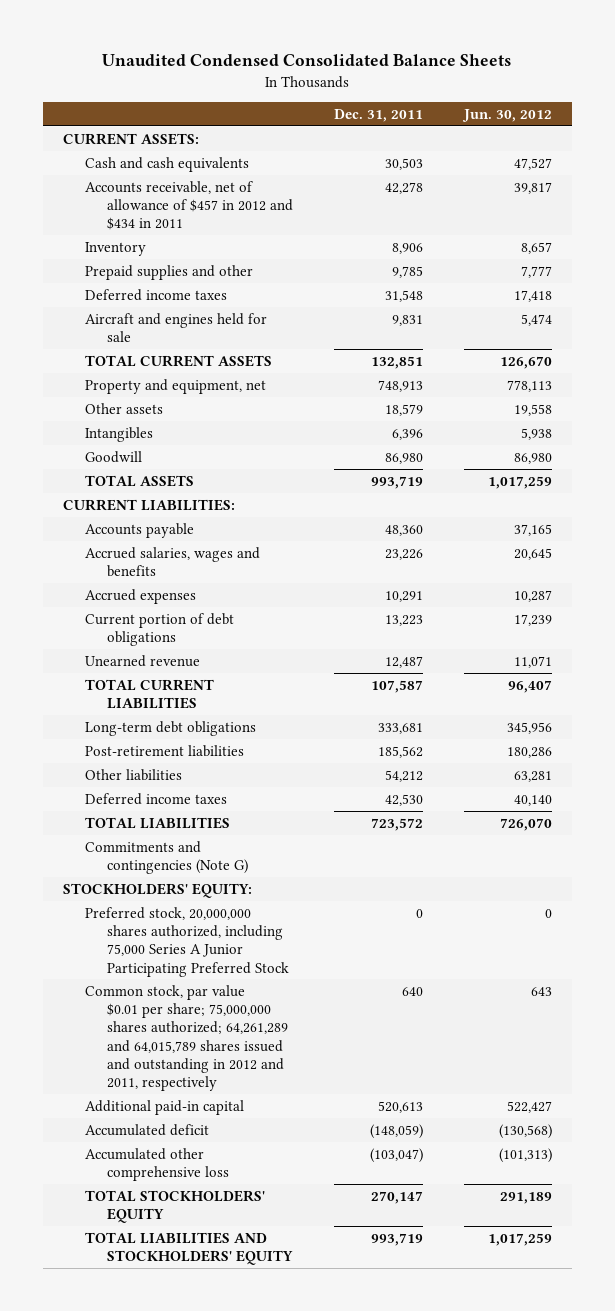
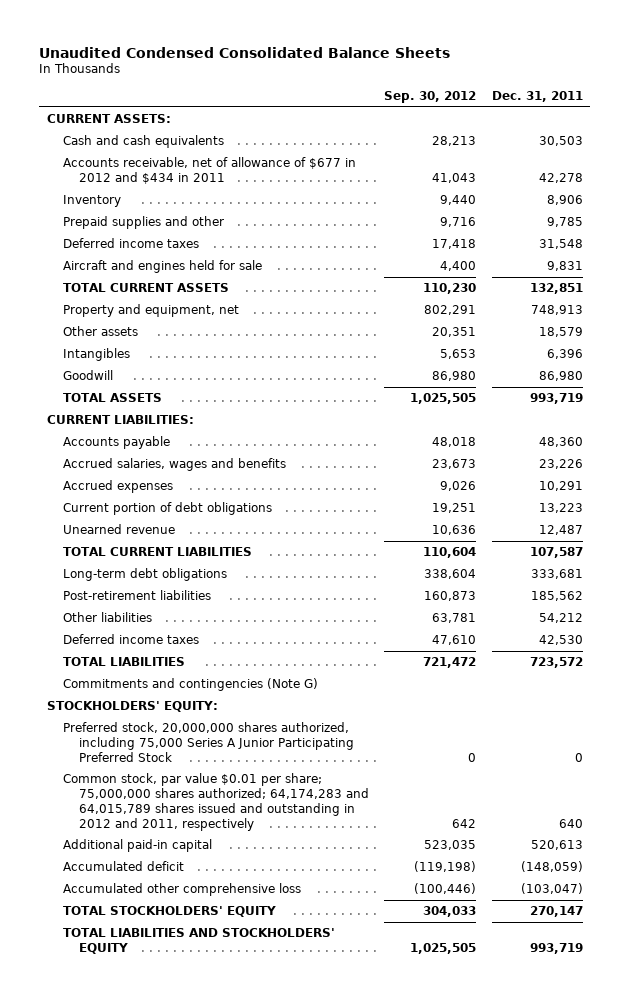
[461,108,552,122] Jun. 30, 2012 -> none
none -> [384,91,477,104] Sep. 30, 2012
[84,180,293,231] Accounts receivable, net of allowance of $457 in 2012 and $434 in 2011 -> [62,157,356,184] Accounts receivable, net of allowance of $677 in 2012 and $434 in 2011
[84,984,288,1092] Common stock, par value $0.01 per share; 75,000,000 shares authorized; 64,261,289 and 64,015,789 shares issued and outstanding in 2012 and 2011, respectively -> [62,773,369,831] Common stock, par value $0.01 per share; 75,000,000 shares authorized; 64,174,283 and 64,015,789 shares issued and outstanding in 2012 and 2011, respectively

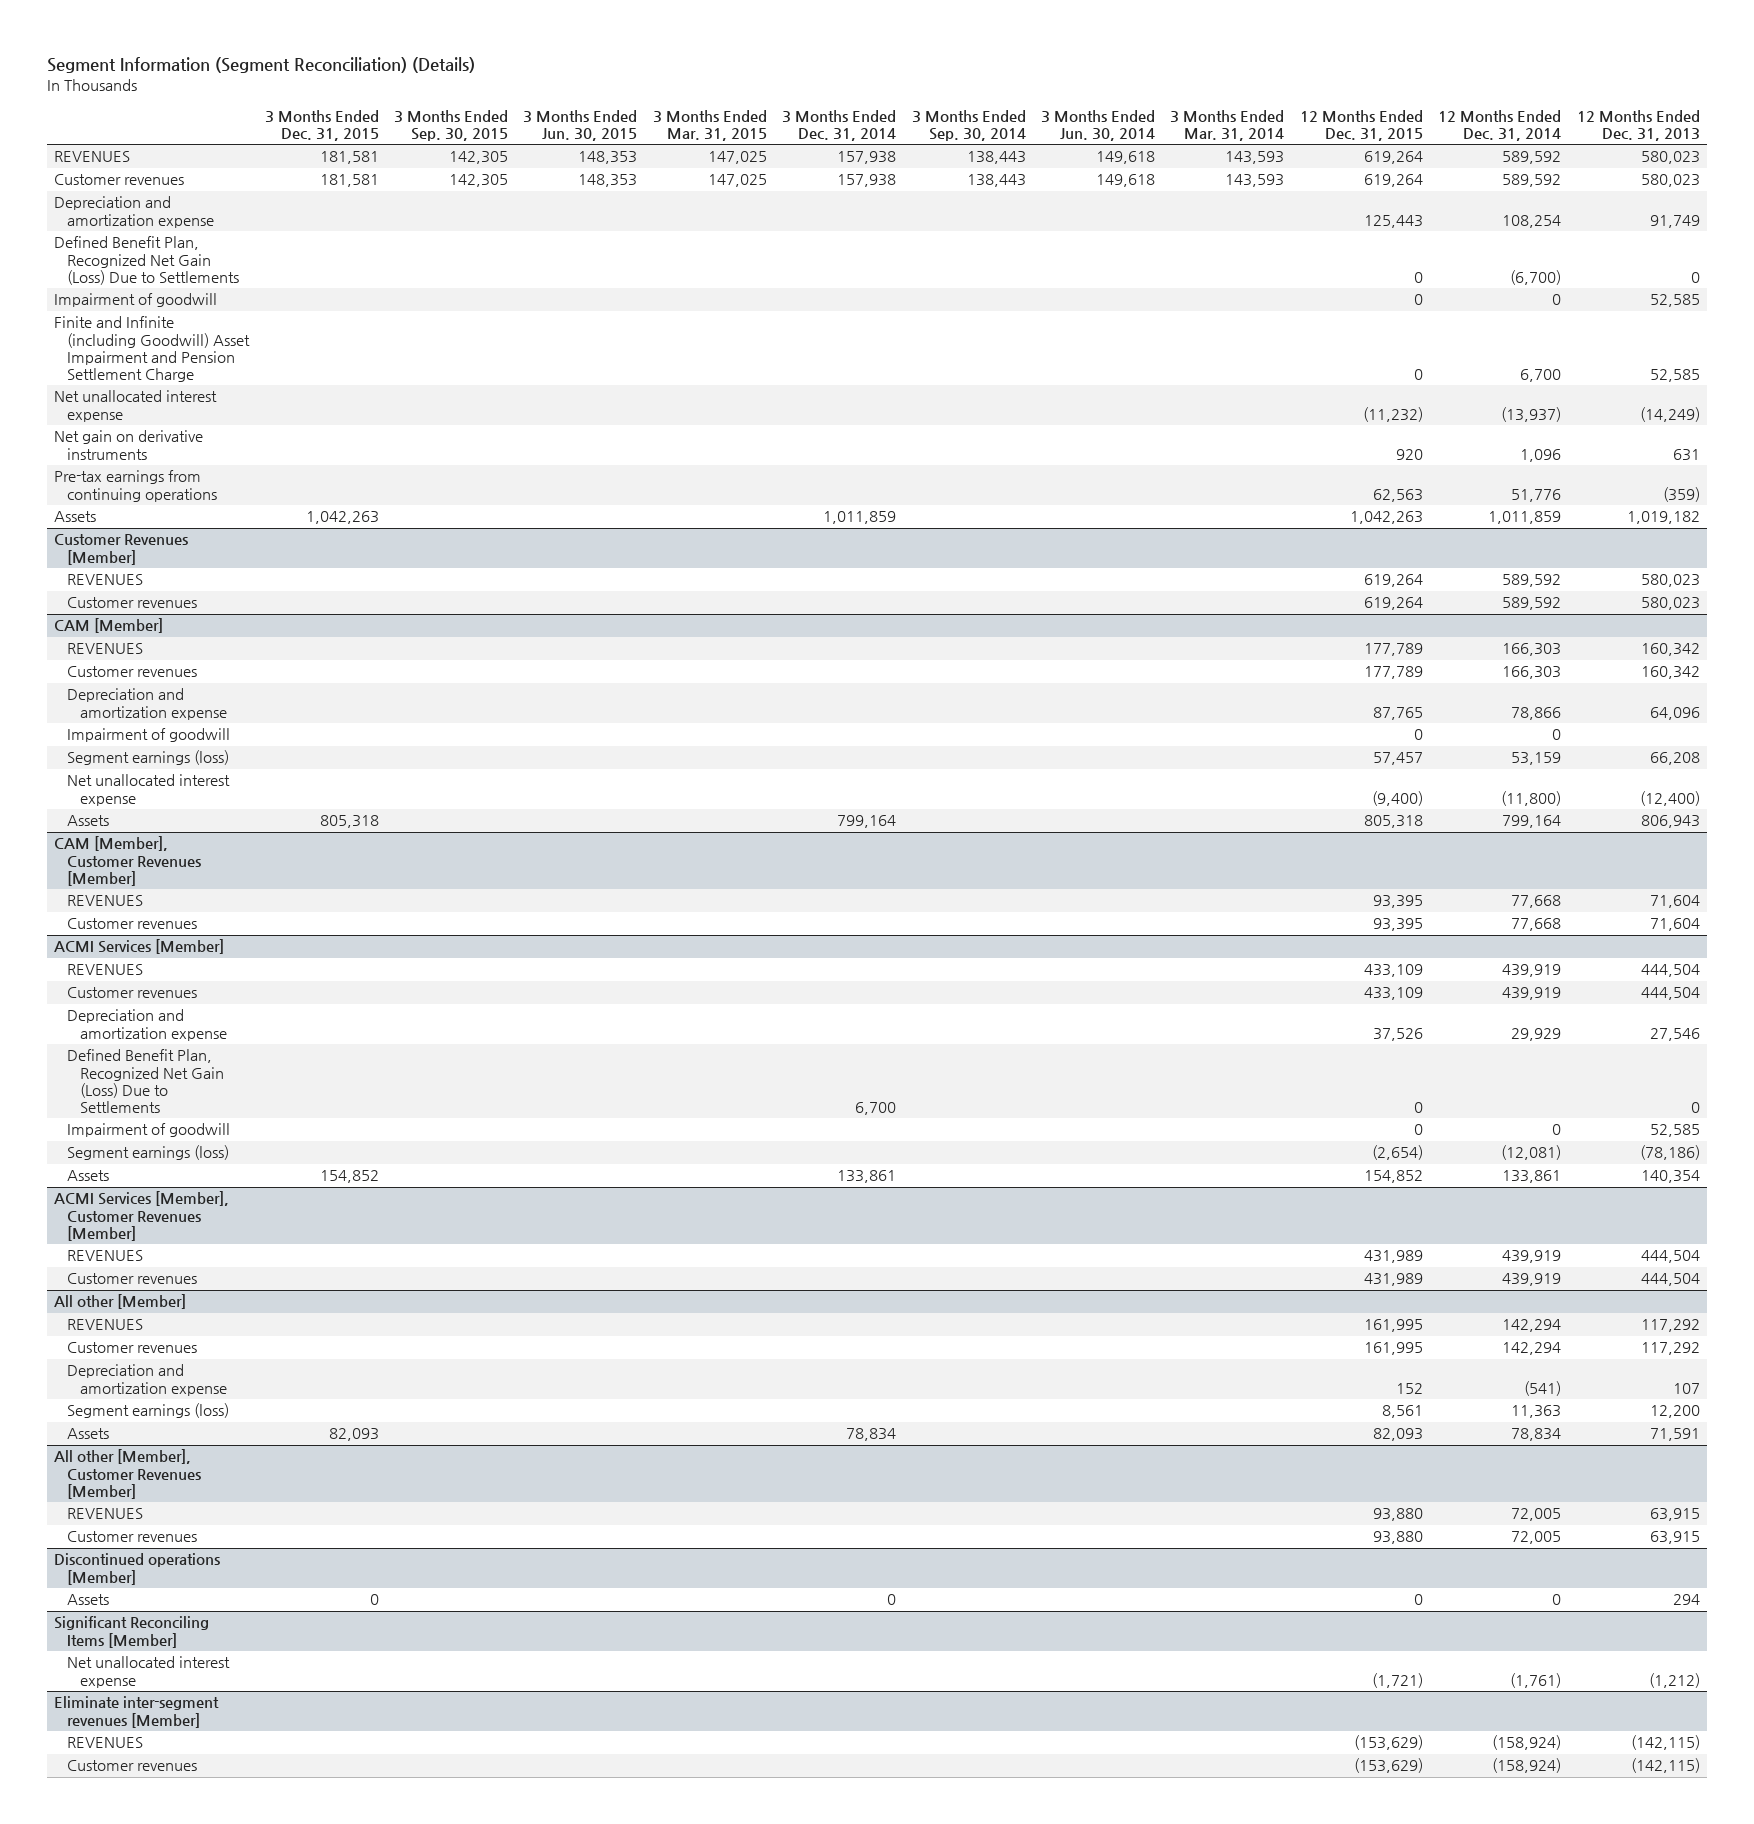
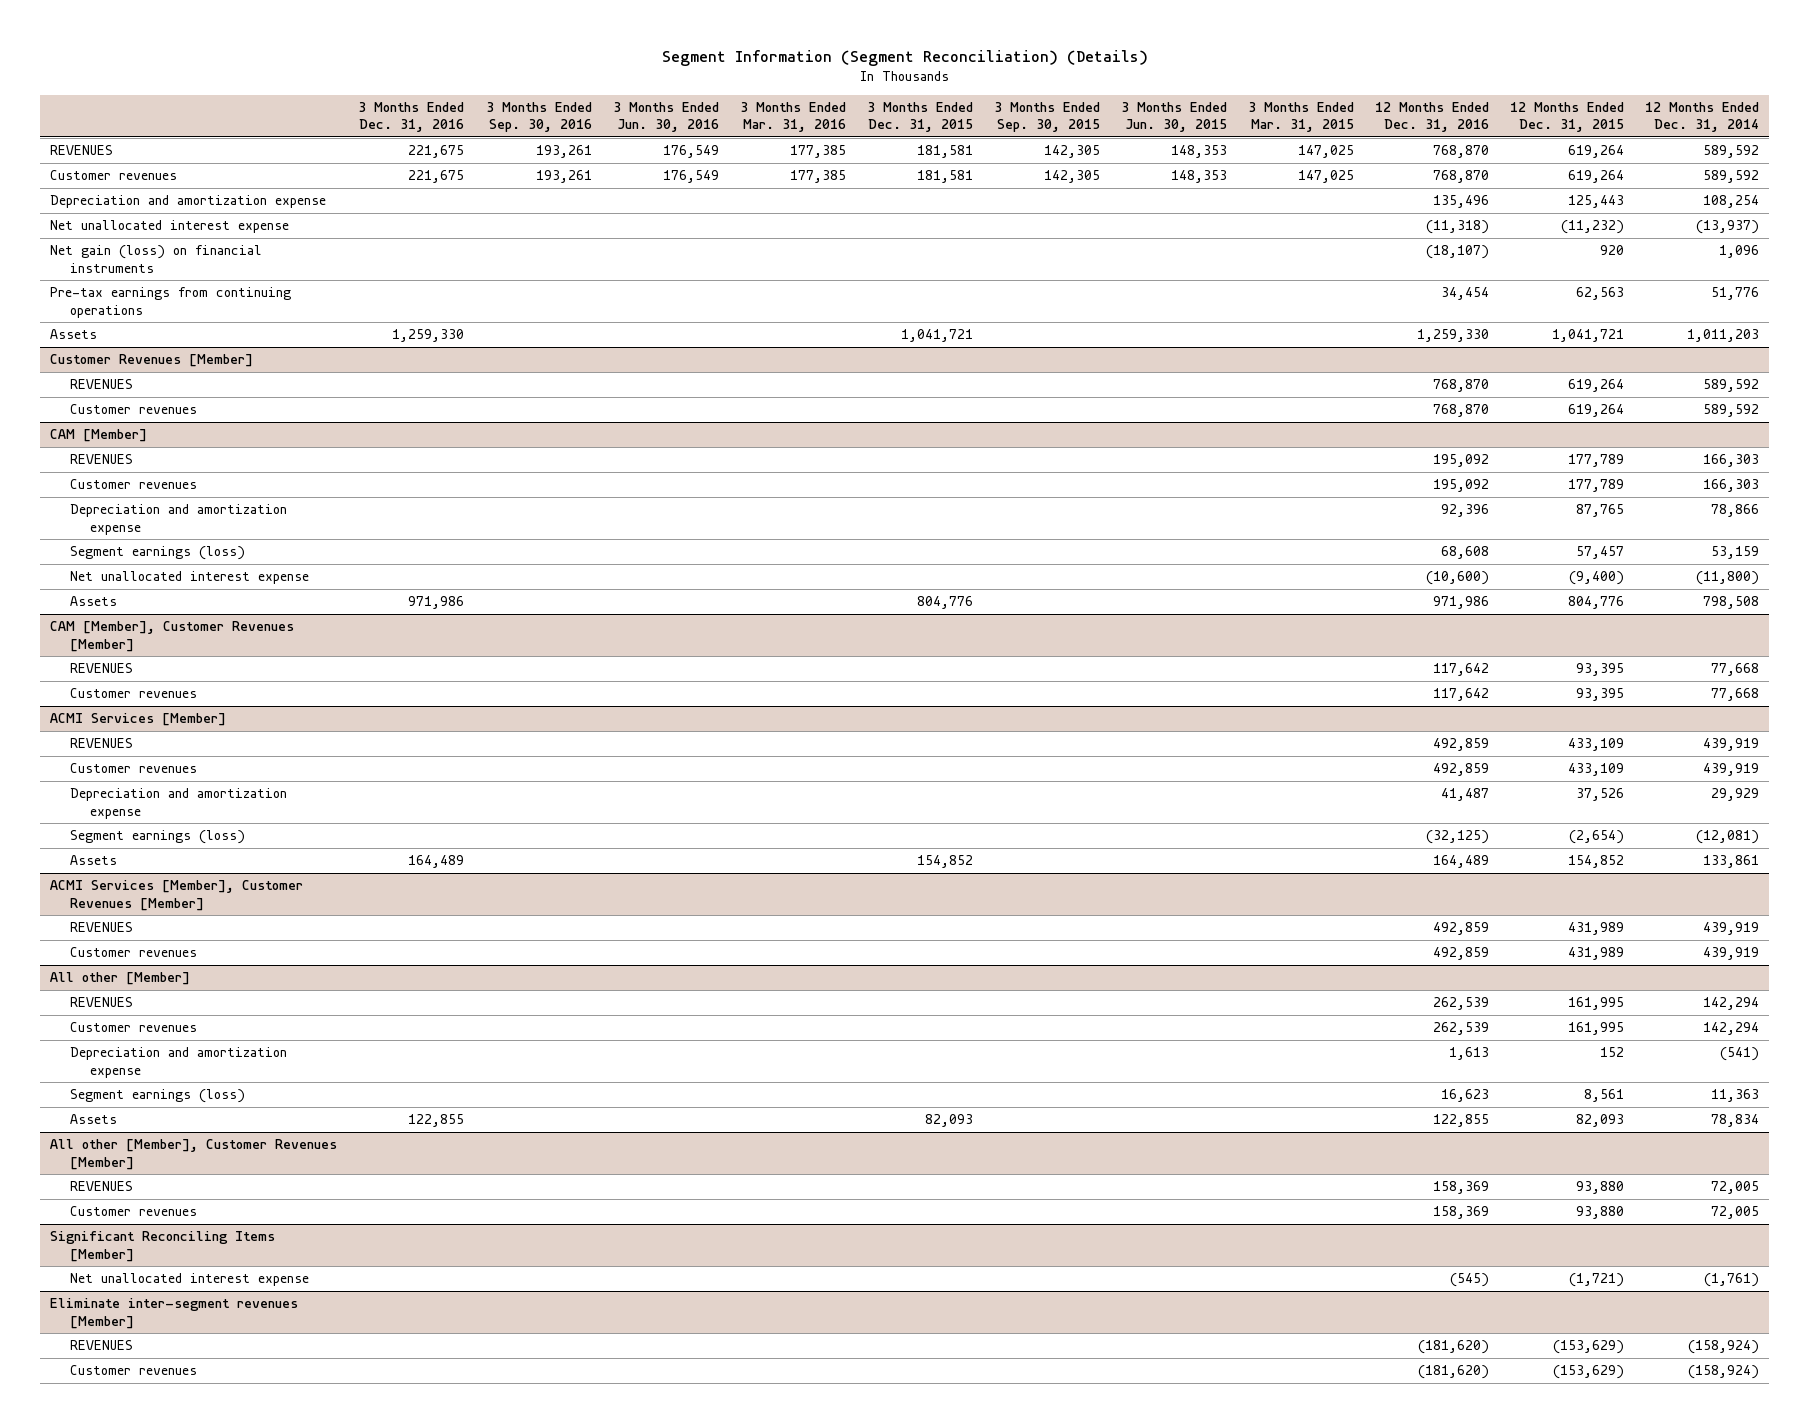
[782,109,897,142] 3 Months Ended Dec. 31, 2014 -> none
[911,109,1026,142] 3 Months Ended Sep. 30, 2014 -> none
[1040,109,1155,142] 3 Months Ended Jun. 30, 2014 -> none
[1170,109,1285,142] 3 Months Ended Mar. 31, 2014 -> none
[1576,109,1700,142] 12 Months Ended Dec. 31, 2013 -> none
none -> [358,101,465,133] 3 Months Ended Dec. 31, 2016
none -> [485,101,592,133] 3 Months Ended Sep. 30, 2016
none -> [612,101,719,133] 3 Months Ended Jun. 30, 2016
none -> [739,101,846,133] 3 Months Ended Mar. 31, 2016
none -> [1374,101,1489,133] 12 Months Ended Dec. 31, 2016
[54,236,240,285] Defined Benefit Plan, Recognized Net Gain (Loss) Due to Settlements -> none
[54,293,218,308] Impairment of goodwill -> none
[54,316,251,382] Finite and Infinite (including Goodwill) Asset Impairment and Pension Settlement Charge -> none
[54,430,204,460] Net gain on derivative instruments -> [50,245,263,273] Net gain (loss) on financial instruments
[305,511,379,525] 1,042,263 -> [900,329,973,343] 1,041,721
[1349,511,1423,525] 1,042,263 -> [1551,329,1624,343] 1,041,721
[1488,511,1562,525] 1,011,859 -> [1686,329,1759,343] 1,011,203
[67,728,231,743] Impairment of goodwill -> none
[319,815,379,829] 805,318 -> [916,596,973,610] 804,776
[1363,815,1423,829] 805,318 -> [1567,596,1624,610] 804,776
[1502,815,1562,829] 799,164 -> [1702,596,1759,610] 798,508
[67,1049,224,1113] Defined Benefit Plan, Recognized Net Gain (Loss) Due to Settlements -> none
[67,1123,231,1138] Impairment of goodwill -> none
[54,1553,221,1585] Discontinued operations [Member] -> none
[67,1594,110,1606] Assets -> none

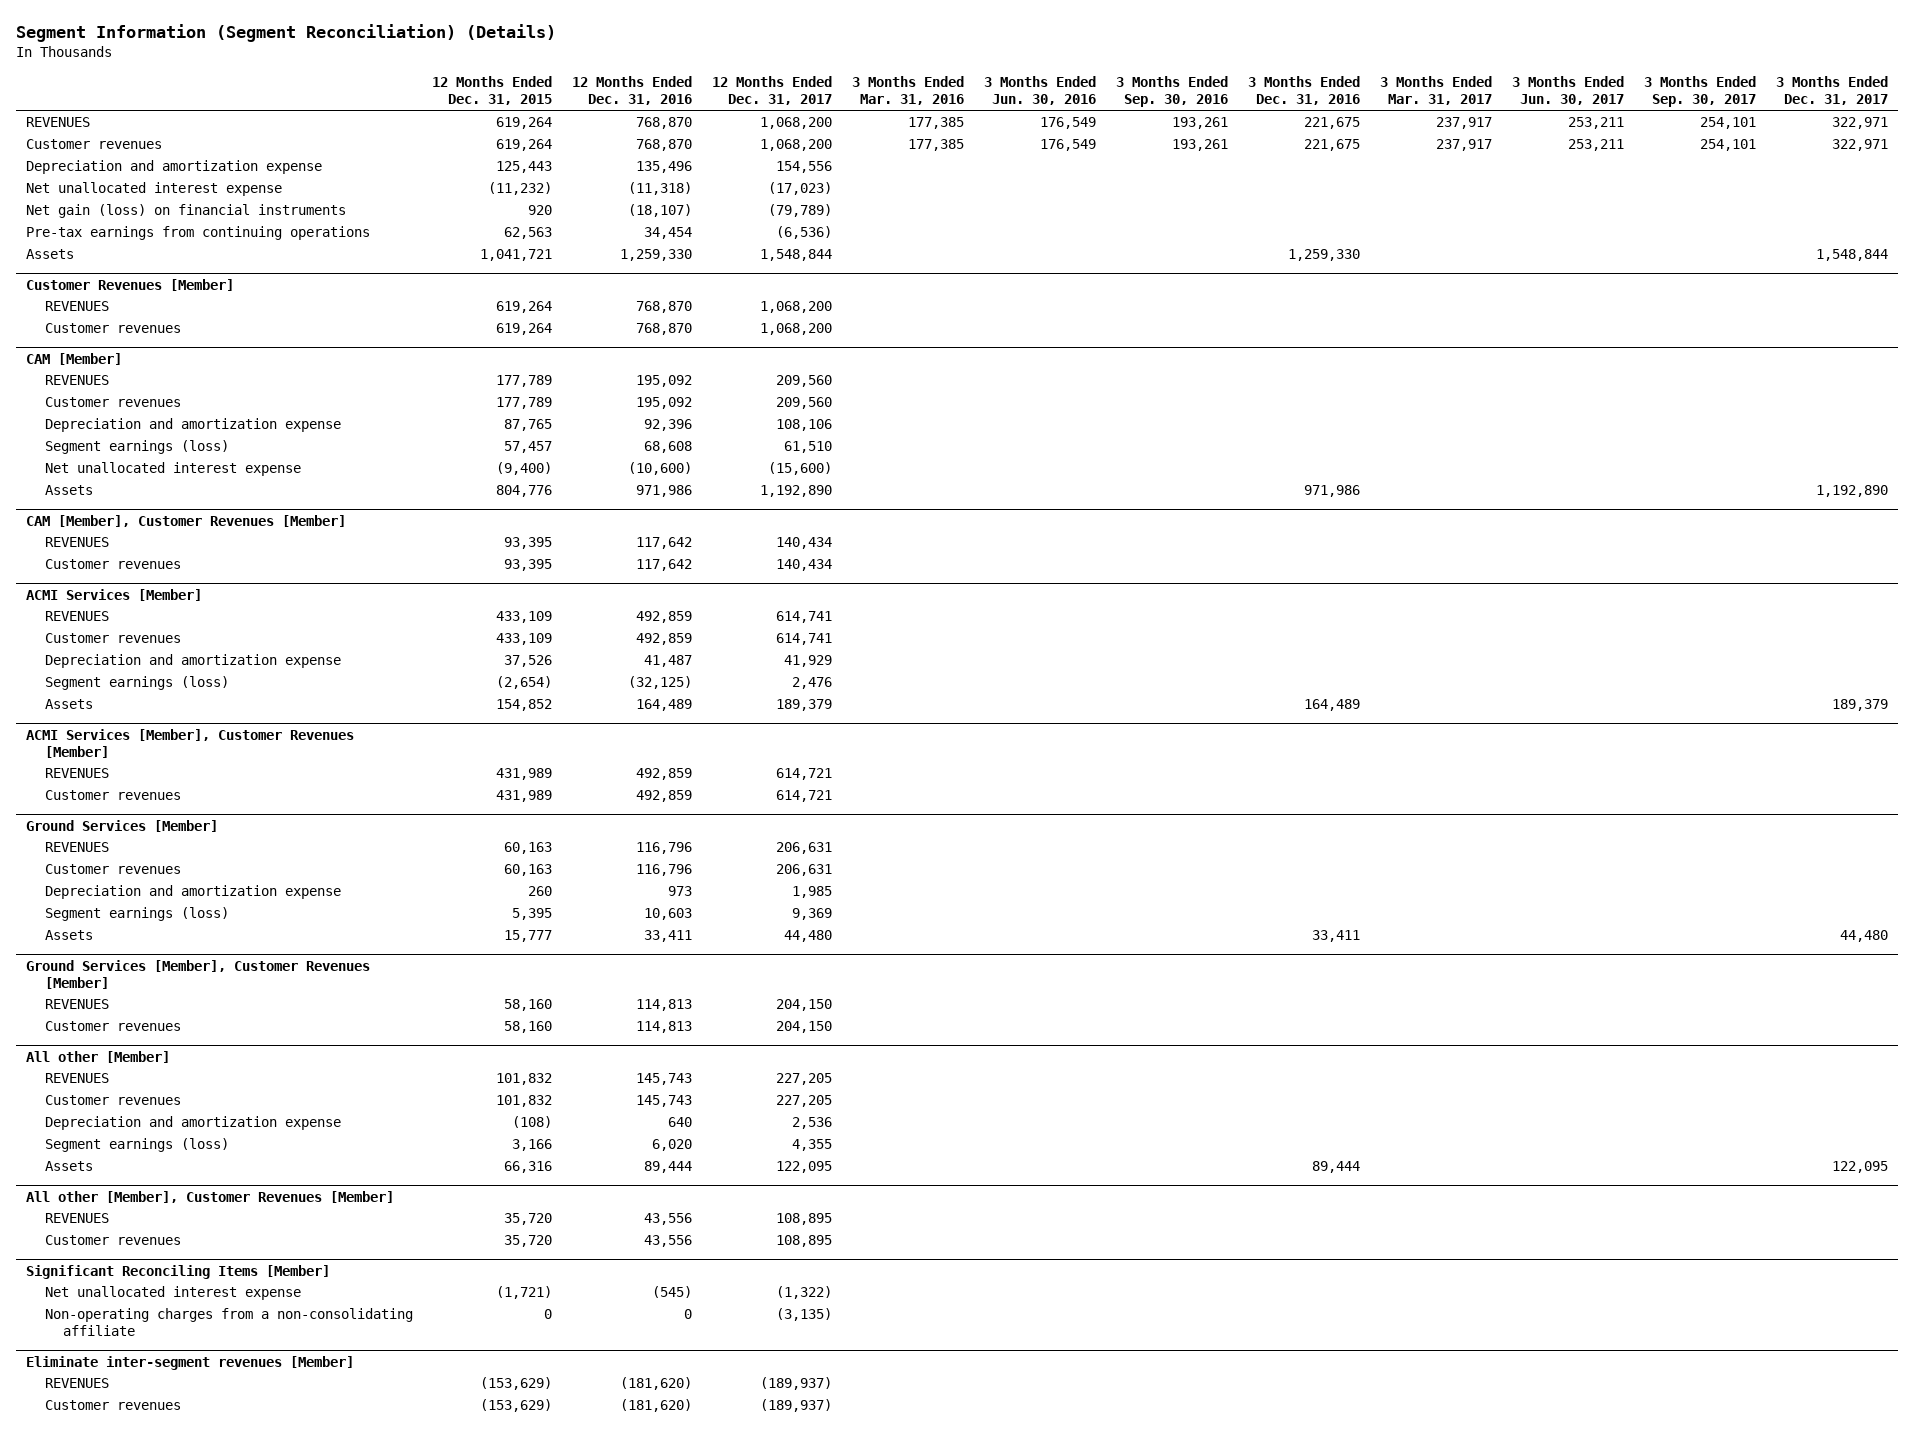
[866,101,973,133] 3 Months Ended Dec. 31, 2015 -> none
[993,101,1100,133] 3 Months Ended Sep. 30, 2015 -> none
[1120,101,1227,133] 3 Months Ended Jun. 30, 2015 -> none
[1247,101,1354,133] 3 Months Ended Mar. 31, 2015 -> none
[1644,101,1759,133] 12 Months Ended Dec. 31, 2014 -> none
none -> [712,76,833,106] 12 Months Ended Dec. 31, 2017
none -> [1380,76,1493,106] 3 Months Ended Mar. 31, 2017
none -> [1512,76,1625,106] 3 Months Ended Jun. 30, 2017
none -> [1644,76,1757,108] 3 Months Ended Sep. 30, 2017
none -> [1775,76,1888,106] 3 Months Ended Dec. 31, 2017
none -> [25,819,218,832] Ground Services [Member]
none -> [44,842,109,853] REVENUES
none -> [44,864,181,875] Customer revenues
none -> [44,885,341,900] Depreciation and amortization expense
none -> [44,907,229,922] Segment earnings (loss)
none -> [44,930,93,941] Assets
none -> [25,959,370,989] Ground Services [Member], Customer Revenues [Member]
none -> [44,999,109,1010] REVENUES
none -> [44,1021,181,1032] Customer revenues
[1432,997,1489,1011] 262,539 -> [636,1073,693,1086] 145,743
[1567,997,1624,1011] 161,995 -> [496,1073,553,1086] 101,832
[1432,1022,1489,1036] 262,539 -> [636,1095,693,1108] 145,743
[1567,1022,1624,1036] 161,995 -> [496,1095,553,1108] 101,832
[1448,1047,1489,1061] 1,613 -> [668,1117,693,1128] 640
[1599,1047,1624,1058] 152 -> [512,1116,553,1129] (108)
[1440,1089,1489,1103] 16,623 -> [652,1139,693,1152] 6,020
[1583,1089,1624,1103] 8,561 -> [512,1139,553,1152] 3,166
[408,1114,465,1128] 122,855 -> [1312,1161,1361,1174] 89,444
[1432,1114,1489,1128] 122,855 -> [644,1161,693,1174] 89,444
[1575,1114,1624,1128] 82,093 -> [504,1161,553,1174] 66,316
[1432,1181,1489,1195] 158,369 -> [644,1213,693,1226] 43,556
[1575,1181,1624,1195] 93,880 -> [504,1213,553,1226] 35,720
[1432,1206,1489,1220] 158,369 -> [644,1235,693,1248] 43,556
[1575,1206,1624,1220] 93,880 -> [504,1235,553,1248] 35,720
none -> [44,1308,413,1337] Non-operating charges from a non-consolidating affiliate

